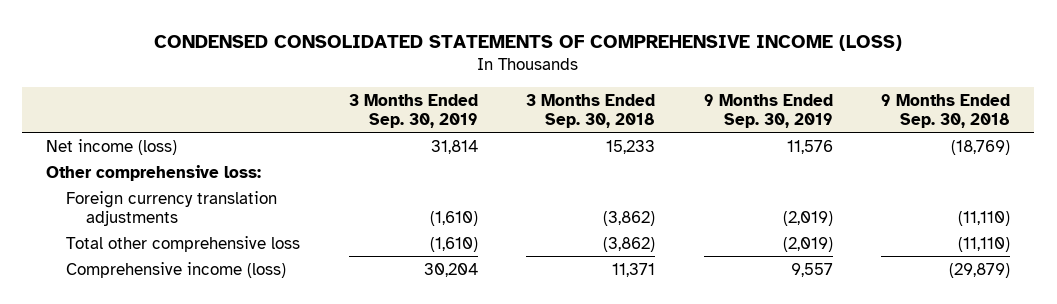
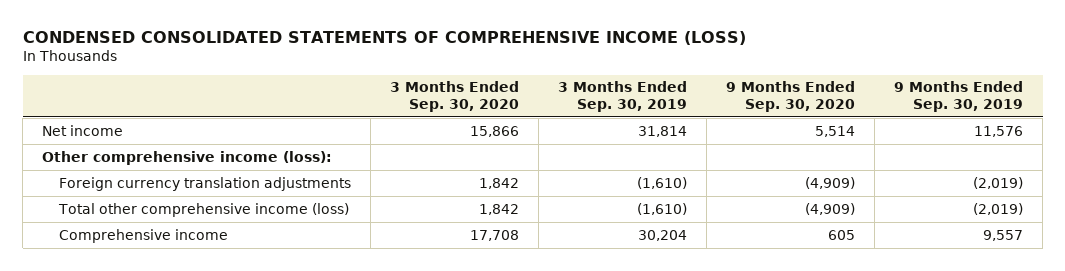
[526,93,656,128] 3 Months Ended Sep. 30, 2018 -> none
[881,93,1011,128] 9 Months Ended Sep. 30, 2018 -> none
none -> [390,81,520,112] 3 Months Ended Sep. 30, 2020
none -> [726,81,856,112] 9 Months Ended Sep. 30, 2020
[46,138,178,155] Net income (loss) -> [42,124,124,136] Net income
[46,164,262,181] Other comprehensive loss: -> [42,150,333,165] Other comprehensive income (loss):
[66,235,301,252] Total other comprehensive loss -> [58,202,350,217] Total other comprehensive income (loss)
[66,261,287,278] Comprehensive income (loss) -> [59,228,229,243] Comprehensive income

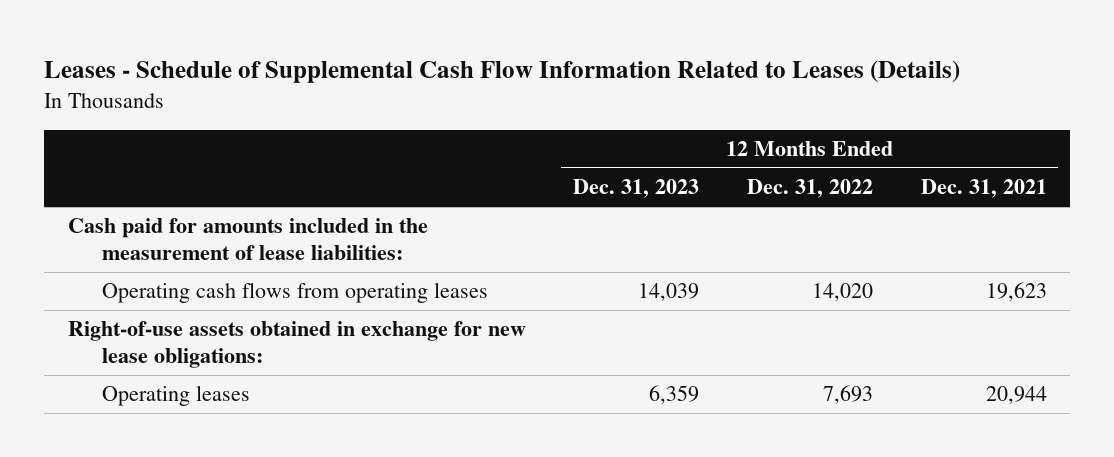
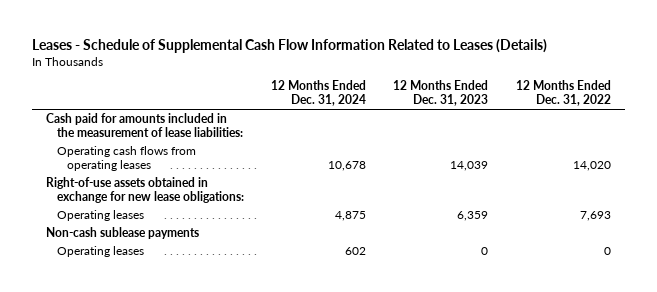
[920,179,1047,199] Dec. 31, 2021 -> none
none -> [270,80,366,107] 12 Months Ended Dec. 31, 2024
none -> [45,226,199,239] Non-cash sublease payments
none -> [56,245,144,257] Operating leases

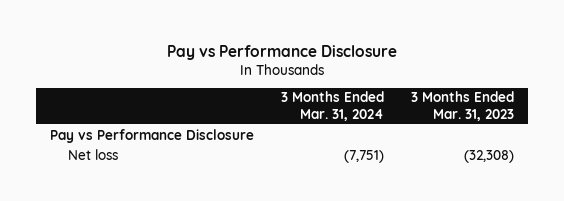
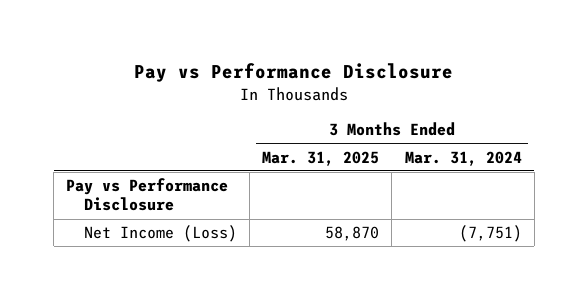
[411,91,515,121] 3 Months Ended Mar. 31, 2023 -> none
none -> [262,150,380,166] Mar. 31, 2025
[67,148,118,160] Net loss -> [83,225,237,243] Net Income (Loss)

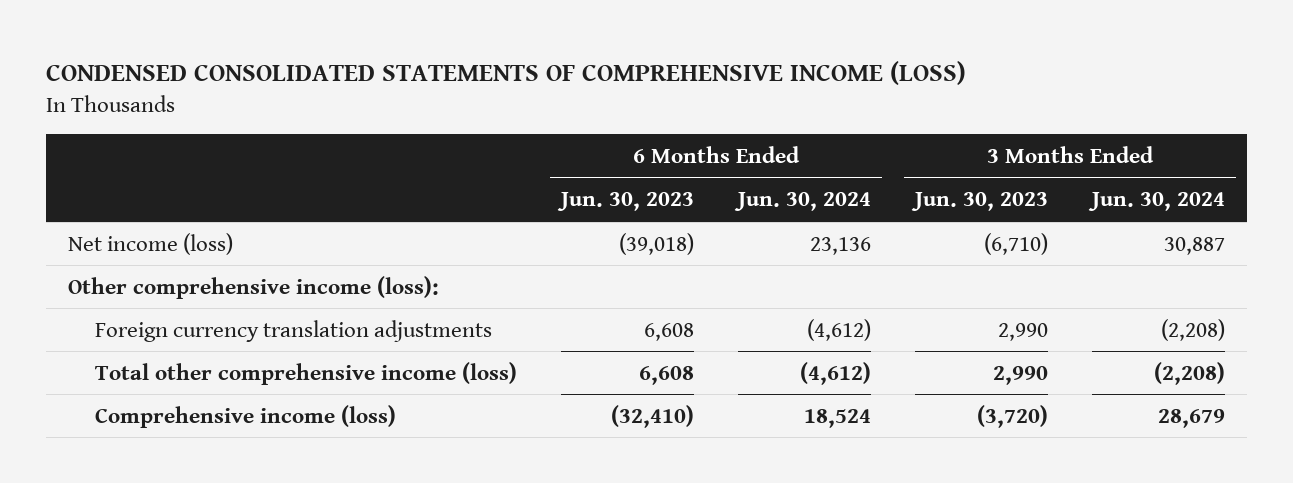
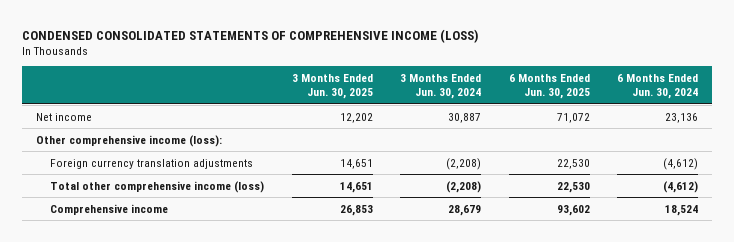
[556,192,694,212] Jun. 30, 2023 -> none
[910,192,1048,212] Jun. 30, 2023 -> none
none -> [291,73,373,100] 3 Months Ended Jun. 30, 2025
none -> [508,73,590,100] 6 Months Ended Jun. 30, 2025
[68,232,234,255] Net income (loss) -> [35,112,92,121] Net income
[94,404,396,428] Comprehensive income (loss) -> [50,203,169,215] Comprehensive income

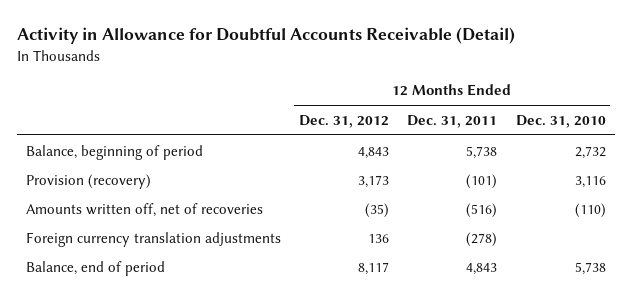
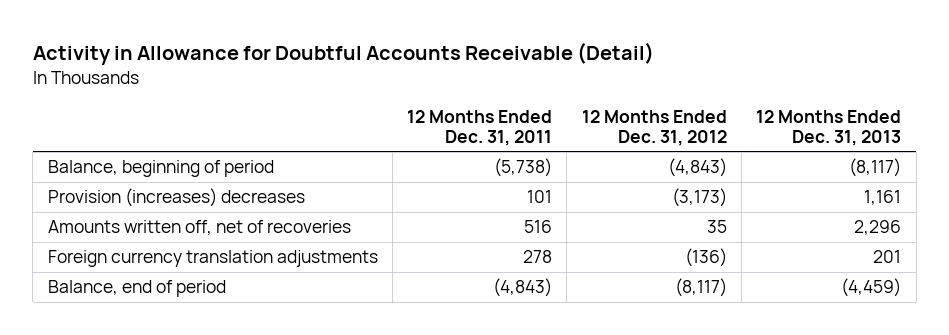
[515,114,606,128] Dec. 31, 2010 -> none
none -> [756,109,902,146] 12 Months Ended Dec. 31, 2013
[358,146,390,159] 4,843 -> [667,158,727,178] (4,843)
[466,145,498,159] 5,738 -> [494,158,553,178] (5,738)
[25,173,151,189] Provision (recovery) -> [47,188,305,208] Provision (increases) decreases
[358,174,390,188] 3,173 -> [671,188,727,208] (3,173)
[466,173,498,189] (101) -> [527,190,553,204] 101
[365,202,390,218] (35) -> [706,220,727,234] 35
[466,202,498,218] (516) -> [524,220,553,234] 516
[368,233,390,243] 136 -> [684,248,727,268] (136)
[466,231,498,247] (278) -> [523,250,553,264] 278
[358,261,390,275] 8,117 -> [674,278,727,298] (8,117)
[466,262,498,275] 4,843 -> [493,278,553,298] (4,843)

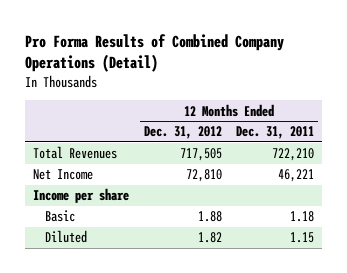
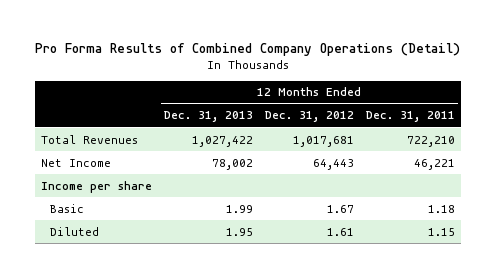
none -> [163,111,253,123] Dec. 31, 2013
[179,148,222,162] 717,505 -> [292,135,354,147] 1,017,681
[185,169,222,183] 72,810 -> [312,158,354,170] 64,443
[197,211,222,223] 1.88 -> [326,204,354,213] 1.67
[197,232,222,244] 1.82 -> [326,227,354,236] 1.61

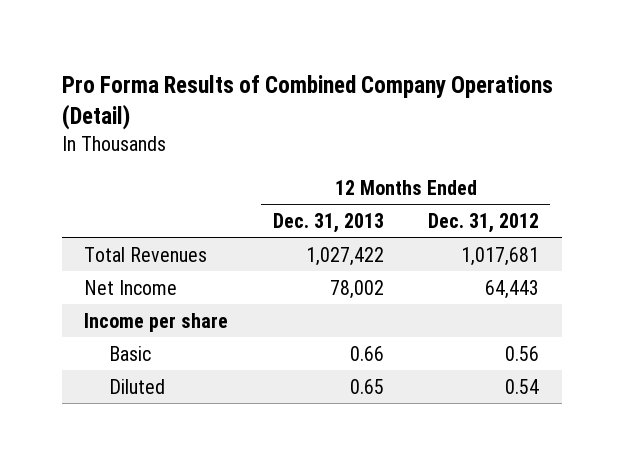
[365,111,455,123] Dec. 31, 2011 -> none
[225,204,253,213] 1.99 -> [349,345,384,361] 0.66
[326,204,354,213] 1.67 -> [505,345,540,361] 0.56
[225,227,253,236] 1.95 -> [349,378,384,394] 0.65
[326,227,354,236] 1.61 -> [505,378,540,394] 0.54

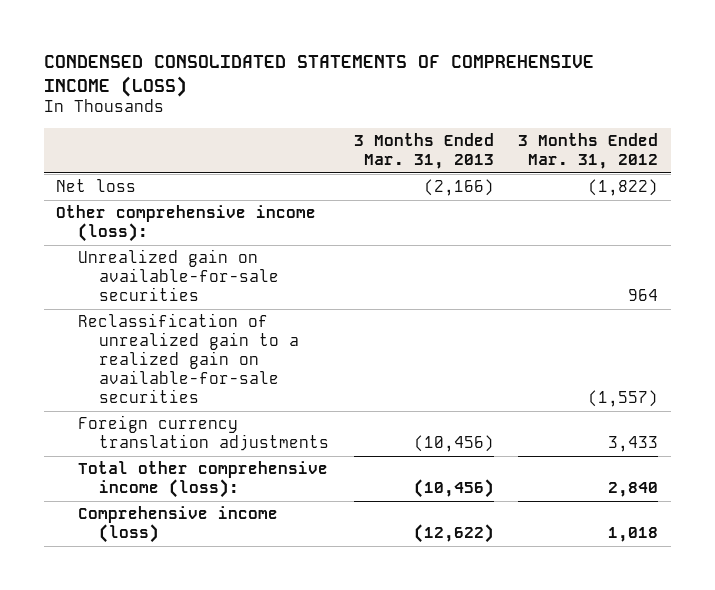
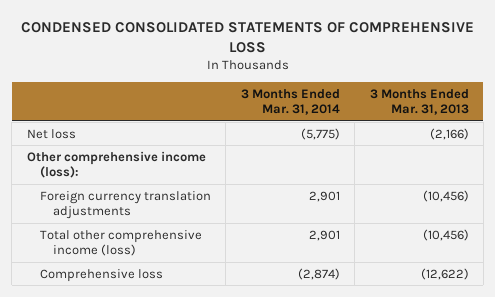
[43,54,594,97] CONDENSED CONSOLIDATED STATEMENTS OF COMPREHENSIVE INCOME (LOSS) -> [20,21,474,53] CONDENSED CONSOLIDATED STATEMENTS OF COMPREHENSIVE LOSS
[518,133,659,170] 3 Months Ended Mar. 31, 2012 -> none
none -> [240,89,340,116] 3 Months Ended Mar. 31, 2014
[77,249,280,302] Unrealized gain on available-for-sale securities -> none
[77,313,300,404] Reclassification of unrealized gain to a realized gain on available-for-sale securities -> none
[77,461,328,499] Total other comprehensive income (loss): -> [39,229,202,256] Total other comprehensive income (loss)
[77,506,278,544] Comprehensive income (loss) -> [39,268,163,282] Comprehensive loss

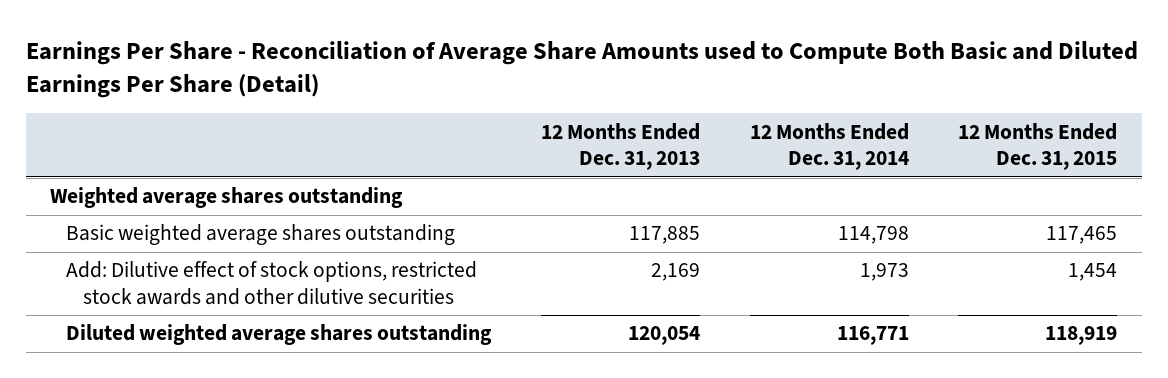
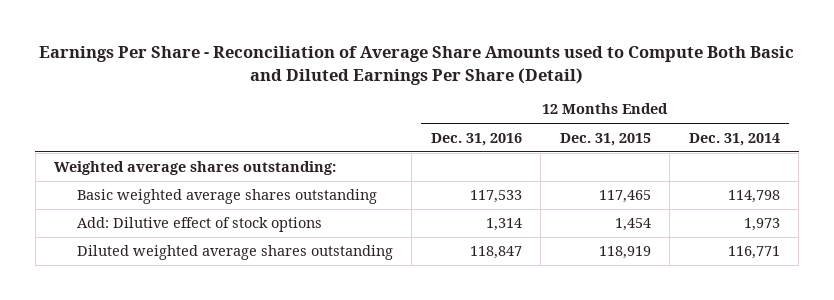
[541,122,701,171] 12 Months Ended Dec. 31, 2013 -> none
none -> [430,132,522,146] Dec. 31, 2016
[50,187,404,209] Weighted average shares outstanding -> [54,161,337,176] Weighted average shares outstanding:
[66,261,478,305] Add: Dilutive effect of stock options, restricted stock awards and other dilutive securities -> [76,217,322,233] Add: Dilutive effect of stock options

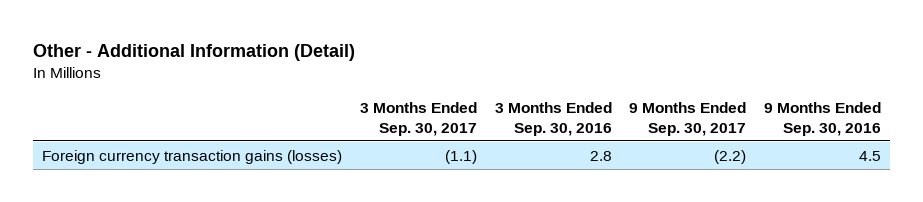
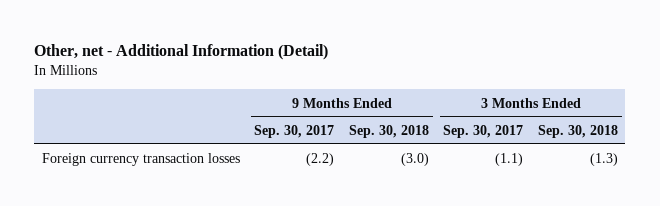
[33,44,356,62] Other - Additional Information (Detail) -> [34,44,329,61] Other, net - Additional Information (Detail)
[494,101,612,136] 3 Months Ended Sep. 30, 2016 -> none
[764,101,882,136] 9 Months Ended Sep. 30, 2016 -> none
none -> [348,124,429,138] Sep. 30, 2018
none -> [538,124,619,138] Sep. 30, 2018
[41,149,342,164] Foreign currency transaction gains (losses) -> [41,153,240,167] Foreign currency transaction losses

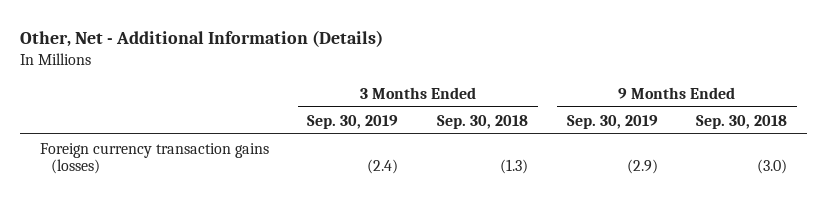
[34,44,329,61] Other, net - Additional Information (Detail) -> [20,30,384,48] Other, Net - Additional Information (Details)
[254,124,335,138] Sep. 30, 2017 -> none
[443,124,524,138] Sep. 30, 2017 -> none
none -> [307,114,399,129] Sep. 30, 2019
none -> [566,114,658,129] Sep. 30, 2019
[41,153,240,167] Foreign currency transaction losses -> [39,142,269,175] Foreign currency transaction gains (losses)

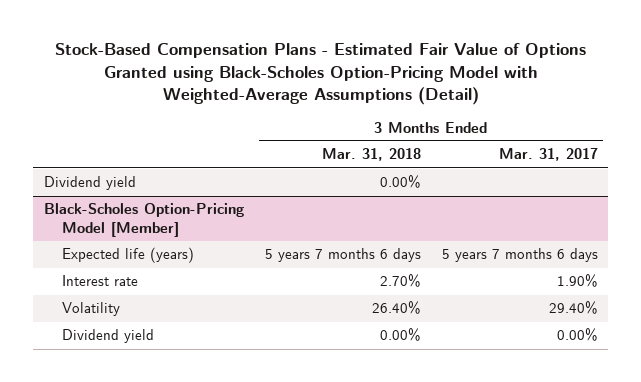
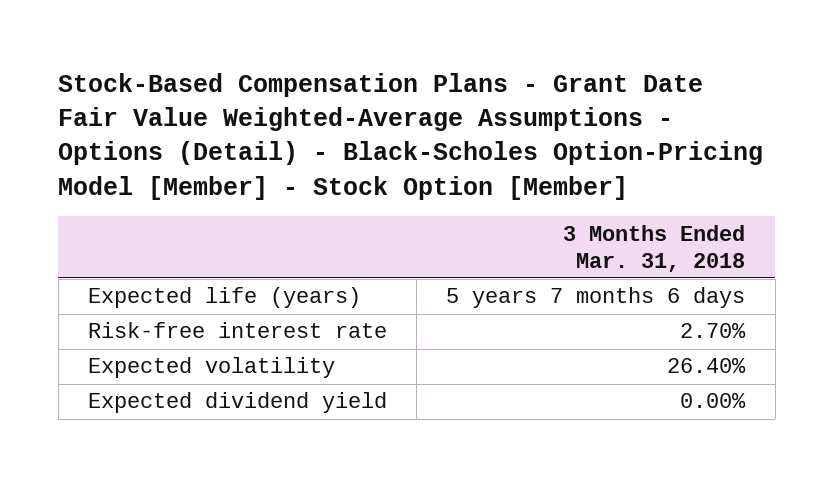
[54,43,586,105] Stock-Based Compensation Plans - Estimated Fair Value of Options Granted using Black-Scholes Option-Pricing Model with Weighted-Average Assumptions (Detail) -> [58,73,764,200] Stock-Based Compensation Plans - Grant Date Fair Value Weighted-Average Assumptions - Options (Detail) - Black-Scholes Option-Pricing Model [Member] - Stock Option [Member]
[498,148,598,162] Mar. 31, 2017 -> none
[43,176,136,191] Dividend yield -> none
[43,203,244,237] Black-Scholes Option-Pricing Model [Member] -> none
[62,275,139,287] Interest rate -> [88,322,388,339] Risk-free interest rate
[62,302,121,317] Volatility -> [88,357,336,379] Expected volatility
[62,329,155,344] Dividend yield -> [88,392,388,414] Expected dividend yield

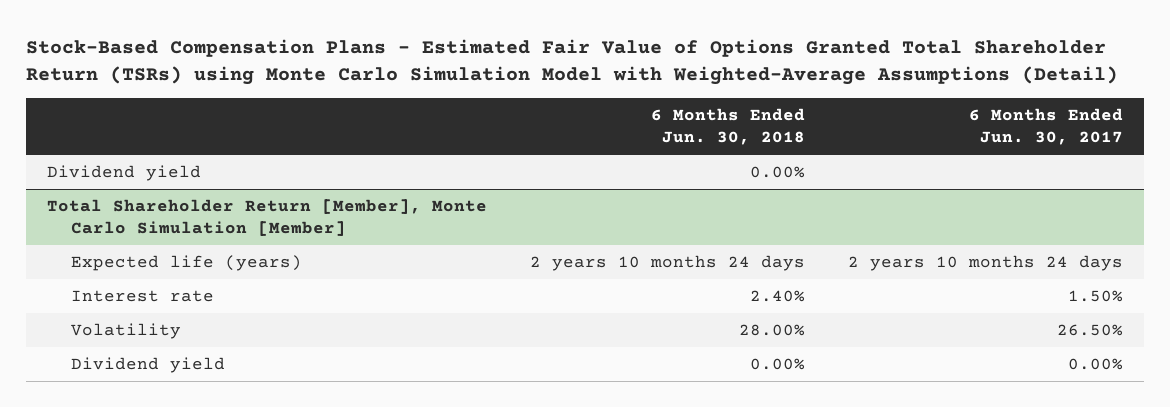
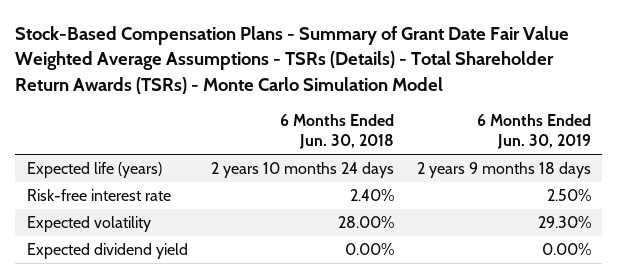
[25,39,1118,86] Stock-Based Compensation Plans - Estimated Fair Value of Options Granted Total Shareholder Return (TSRs) using Monte Carlo Simulation Model with Weighted-Average Assumptions (Detail) -> [15,26,570,94] Stock-Based Compensation Plans - Summary of Grant Date Fair Value Weighted Average Assumptions - TSRs (Details) - Total Shareholder Return Awards (TSRs) - Monte Carlo Simulation Model
[968,108,1123,145] 6 Months Ended Jun. 30, 2017 -> none
none -> [476,114,591,150] 6 Months Ended Jun. 30, 2019
[47,165,202,182] Dividend yield -> none
[47,199,488,237] Total Shareholder Return [Member], Monte Carlo Simulation [Member] -> none
[71,290,215,303] Interest rate -> [26,189,171,202] Risk-free interest rate
[71,323,182,340] Volatility -> [26,216,151,233] Expected volatility
[71,357,226,374] Dividend yield -> [26,243,188,260] Expected dividend yield

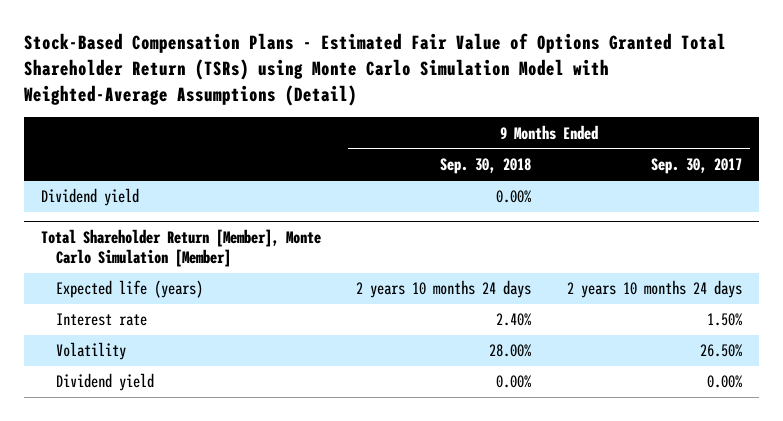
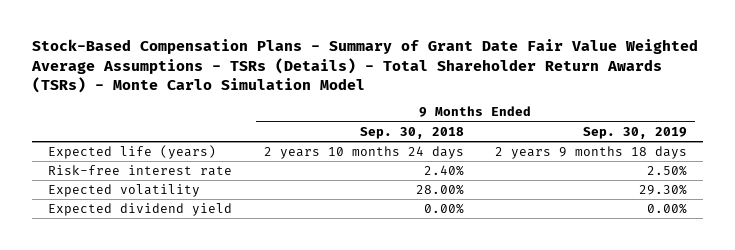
[23,33,726,106] Stock-Based Compensation Plans - Estimated Fair Value of Options Granted Total Shareholder Return (TSRs) using Monte Carlo Simulation Model with Weighted-Average Assumptions (Detail) -> [30,39,698,93] Stock-Based Compensation Plans - Summary of Grant Date Fair Value Weighted Average Assumptions - TSRs (Details) - Total Shareholder Return Awards (TSRs) - Monte Carlo Simulation Model
[650,158,742,175] Sep. 30, 2017 -> none
none -> [583,126,688,139] Sep. 30, 2019
[41,188,140,207] Dividend yield -> none
[41,229,322,268] Total Shareholder Return [Member], Monte Carlo Simulation [Member] -> none
[56,313,148,327] Interest rate -> [47,165,232,177] Risk-free interest rate
[56,342,127,361] Volatility -> [47,184,200,198] Expected volatility
[56,373,155,392] Dividend yield -> [47,203,232,217] Expected dividend yield

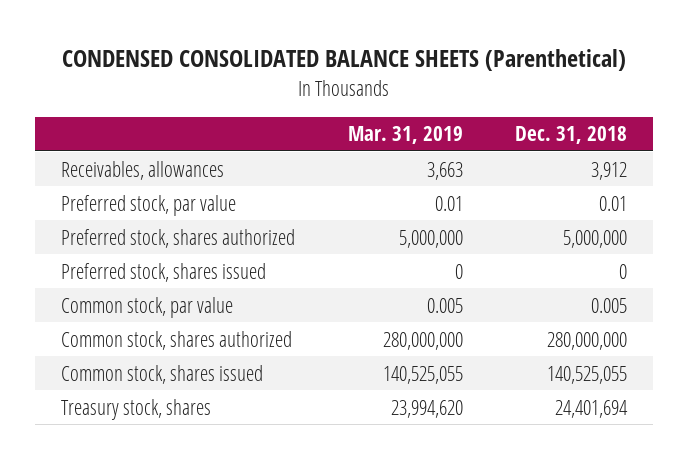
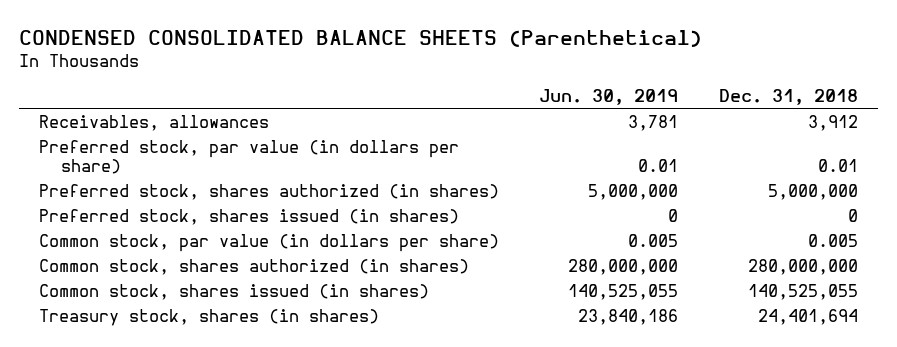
[347,126,463,145] Mar. 31, 2019 -> none
none -> [539,89,679,106] Jun. 30, 2019
[61,194,237,216] Preferred stock, par value -> [39,139,460,174] Preferred stock, par value (in dollars per share)
[61,228,296,248] Preferred stock, shares authorized -> [39,183,500,200] Preferred stock, shares authorized (in shares)
[61,262,267,282] Preferred stock, shares issued -> [39,208,460,225] Preferred stock, shares issued (in shares)
[61,296,234,318] Common stock, par value -> [39,233,500,252] Common stock, par value (in dollars per share)
[61,330,293,350] Common stock, shares authorized -> [39,258,470,275] Common stock, shares authorized (in shares)
[61,364,264,384] Common stock, shares issued -> [39,283,430,300] Common stock, shares issued (in shares)
[61,398,212,420] Treasury stock, shares -> [39,308,380,326] Treasury stock, shares (in shares)

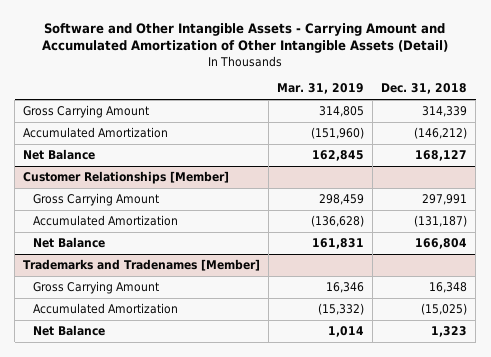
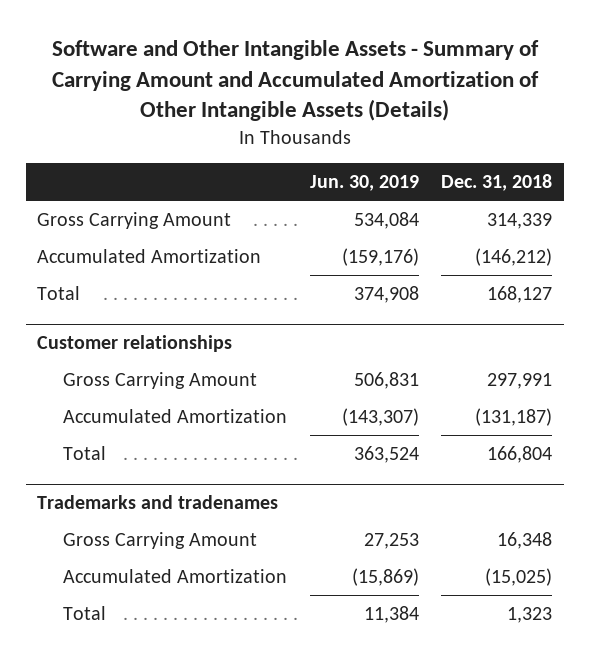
[42,22,449,54] Software and Other Intangible Assets - Carrying Amount and Accumulated Amortization of Other Intangible Assets (Detail) -> [51,40,539,122] Software and Other Intangible Assets - Summary of Carrying Amount and Accumulated Amortization of Other Intangible Assets (Details)
[277,83,365,95] Mar. 31, 2019 -> none
none -> [309,175,419,192] Jun. 30, 2019
[23,149,96,161] Net Balance -> [36,285,80,300] Total
[23,171,230,185] Customer Relationships [Member] -> [36,335,232,353] Customer relationships
[33,237,106,249] Net Balance -> [62,445,106,460] Total
[23,259,261,272] Trademarks and Tradenames [Member] -> [36,495,278,510] Trademarks and tradenames
[33,325,106,337] Net Balance -> [62,605,106,620] Total

